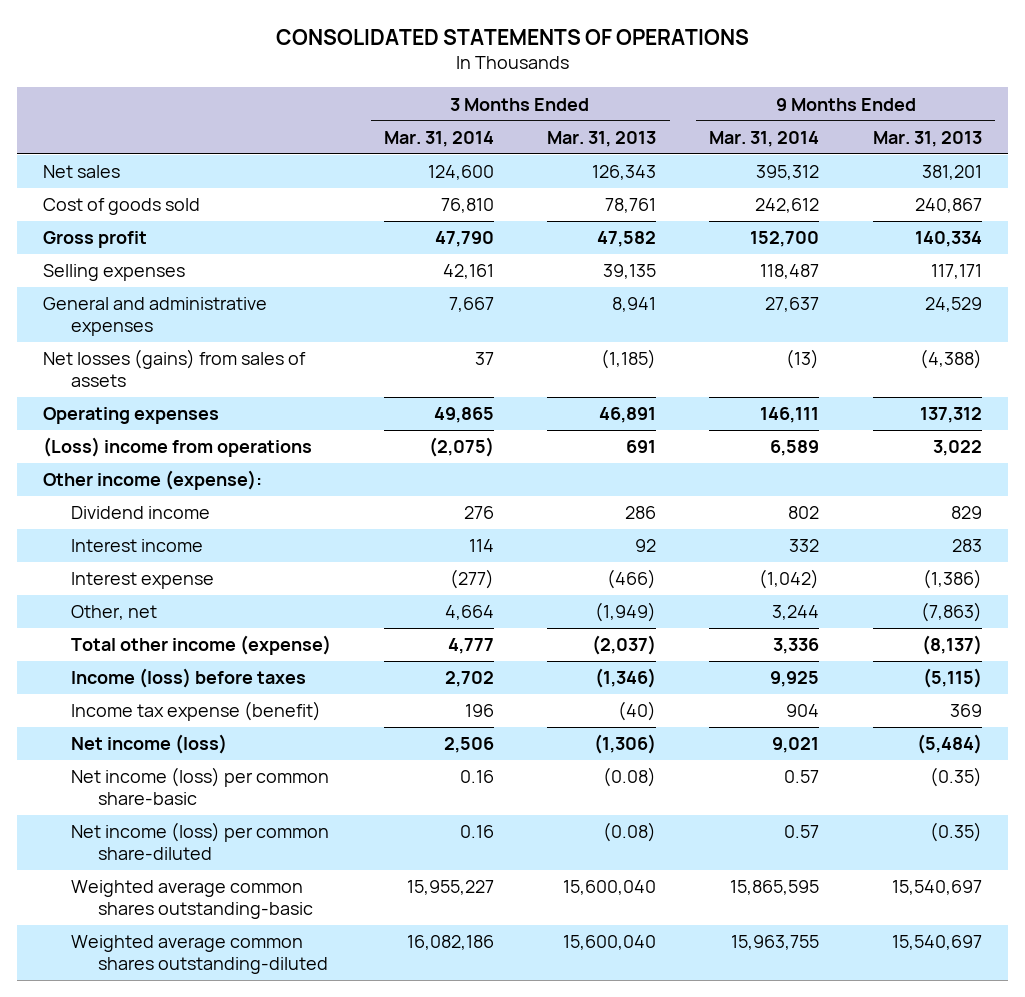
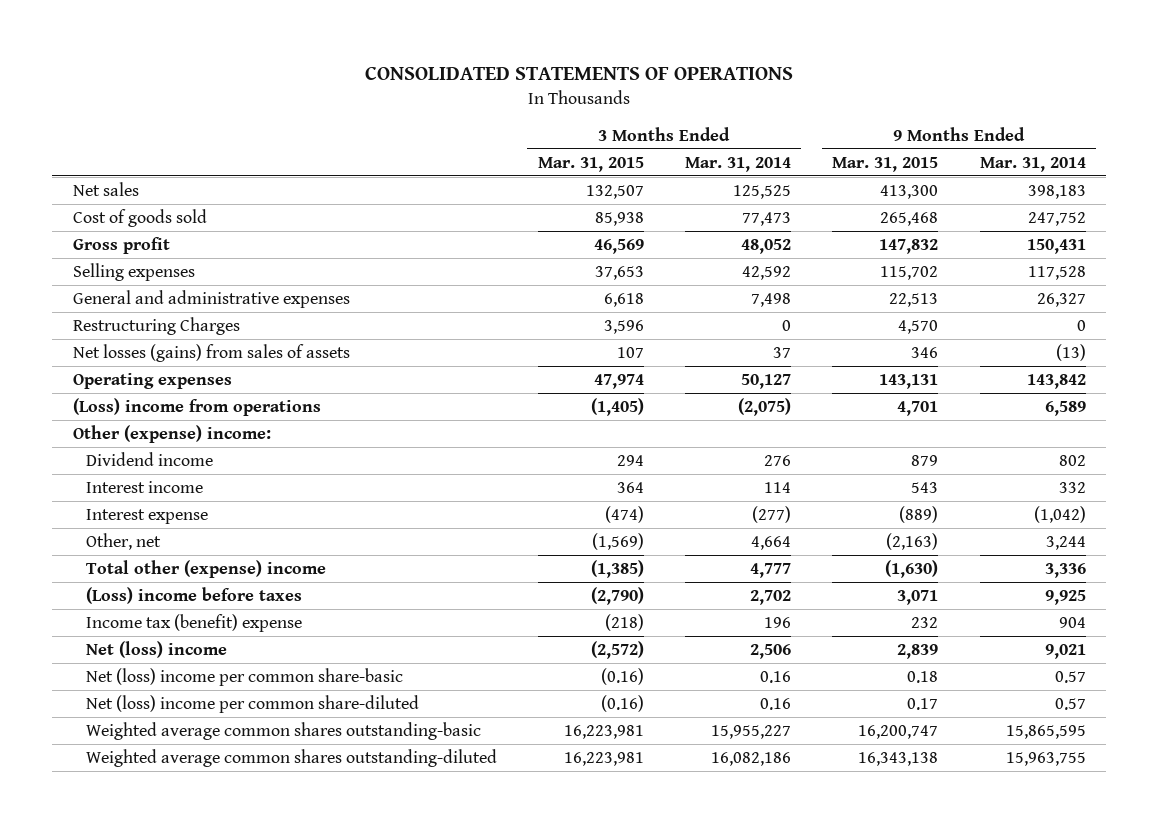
[547,130,657,147] Mar. 31, 2013 -> none
[872,130,982,147] Mar. 31, 2013 -> none
none -> [537,156,644,172] Mar. 31, 2015
none -> [832,156,939,172] Mar. 31, 2015
[427,165,494,181] 124,600 -> [733,185,792,200] 125,525
[756,165,820,181] 395,312 -> [1027,185,1086,200] 398,183
[440,198,494,214] 76,810 -> [742,212,792,227] 77,473
[755,198,820,214] 242,612 -> [1027,212,1086,227] 247,752
[434,231,494,248] 47,790 -> [741,239,792,255] 48,052
[750,231,820,248] 152,700 -> [1026,239,1086,255] 150,431
[442,264,494,280] 42,161 -> [742,266,792,281] 42,592
[760,264,820,280] 118,487 -> [1027,266,1086,281] 117,528
[448,297,494,313] 7,667 -> [751,293,792,308] 7,498
[765,297,820,313] 27,637 -> [1036,293,1086,308] 26,327
none -> [72,317,240,336] Restructuring Charges
[433,407,494,424] 49,865 -> [741,374,792,390] 50,127
[760,407,820,424] 146,111 -> [1026,374,1086,390] 143,842
[43,470,263,491] Other income (expense): -> [72,425,271,444] Other (expense) income:
[70,635,331,656] Total other income (expense) -> [85,560,326,579] Total other (expense) income
[70,668,306,689] Income (loss) before taxes -> [85,587,302,605] (Loss) income before taxes
[70,701,321,722] Income tax expense (benefit) -> [85,614,302,633] Income tax (benefit) expense
[70,734,227,755] Net income (loss) -> [85,641,227,659] Net (loss) income
[70,767,329,806] Net income (loss) per common share-basic -> [85,668,403,687] Net (loss) income per common share-basic
[70,822,329,861] Net income (loss) per common share-diluted -> [85,695,419,714] Net (loss) income per common share-diluted

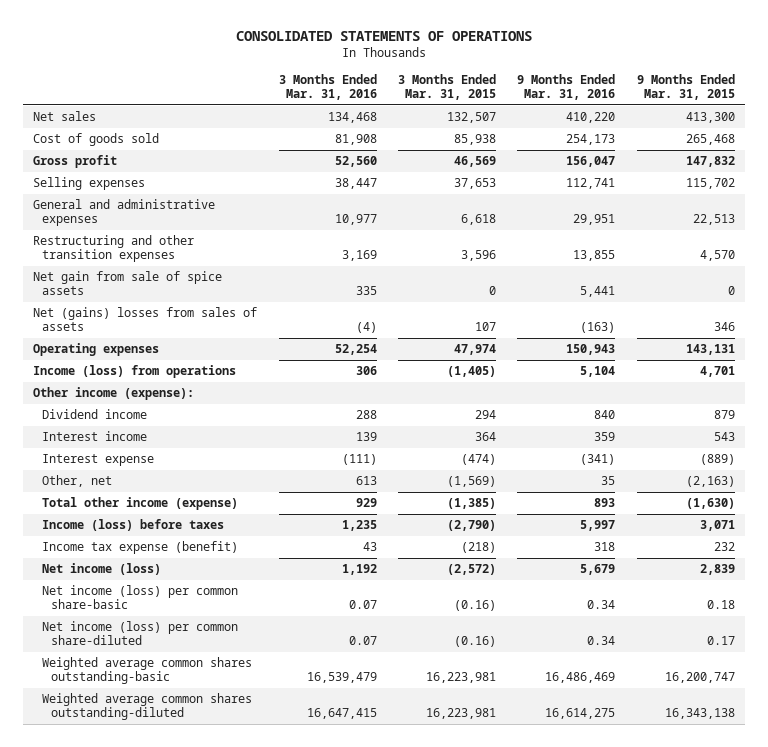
[685,156,792,172] Mar. 31, 2014 -> none
[979,156,1086,172] Mar. 31, 2014 -> none
none -> [278,74,377,101] 3 Months Ended Mar. 31, 2016
none -> [517,74,616,101] 9 Months Ended Mar. 31, 2016
[72,317,240,336] Restructuring Charges -> [33,235,195,263] Restructuring and other transition expenses
none -> [33,271,223,296] Net gain from sale of spice assets
[72,344,350,363] Net losses (gains) from sales of assets -> [33,307,258,332] Net (gains) losses from sales of assets
[72,398,321,417] (Loss) income from operations -> [33,365,237,379] Income (loss) from operations
[72,425,271,444] Other (expense) income: -> [33,387,195,401] Other income (expense):
[85,560,326,579] Total other (expense) income -> [42,497,239,511] Total other income (expense)
[85,587,302,605] (Loss) income before taxes -> [42,519,225,532] Income (loss) before taxes
[85,614,302,633] Income tax (benefit) expense -> [42,541,239,555] Income tax expense (benefit)
[85,641,227,659] Net (loss) income -> [42,563,162,576] Net income (loss)
[85,668,403,687] Net (loss) income per common share-basic -> [42,585,239,610] Net income (loss) per common share-basic
[85,695,419,714] Net (loss) income per common share-diluted -> [42,621,239,646] Net income (loss) per common share-diluted

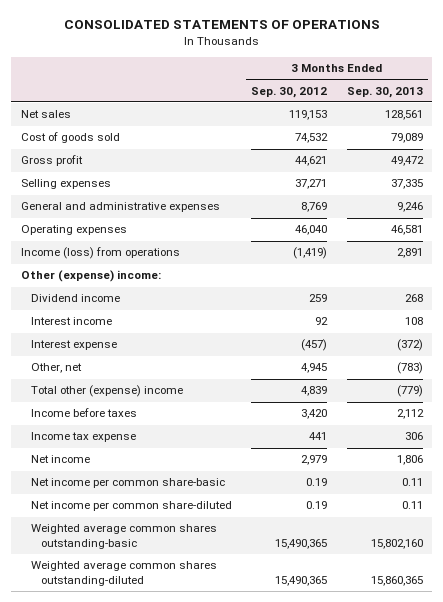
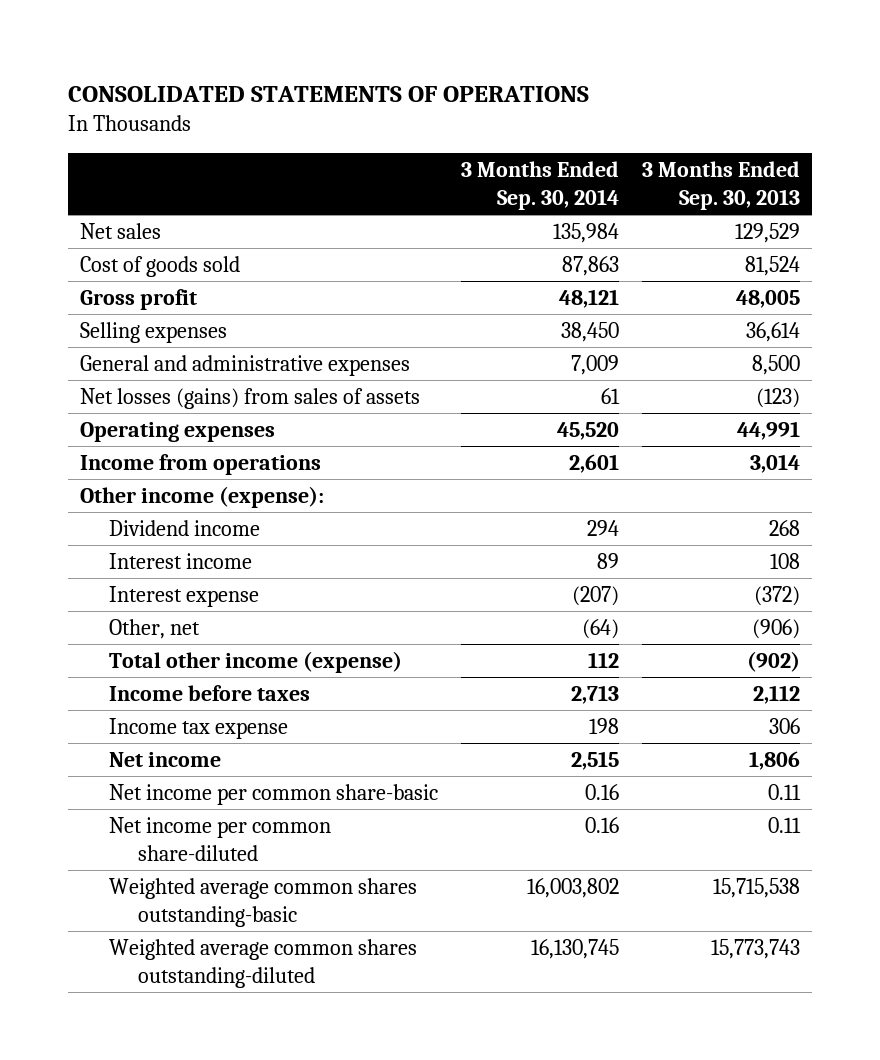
[251,86,328,98] Sep. 30, 2012 -> none
none -> [461,161,620,210] 3 Months Ended Sep. 30, 2014
[384,110,423,121] 128,561 -> [735,223,801,244] 129,529
[390,133,423,144] 79,089 -> [745,256,801,277] 81,524
[390,156,424,167] 49,472 -> [736,290,801,309] 48,005
[390,179,423,190] 37,335 -> [746,322,801,343] 36,614
[396,202,423,213] 9,246 -> [752,355,801,376] 8,500
none -> [79,388,420,410] Net losses (gains) from sales of assets
[390,225,423,236] 46,581 -> [737,421,801,441] 44,991
[20,247,180,260] Income (loss) from operations -> [79,454,321,476] Income from operations
[396,248,423,259] 2,891 -> [750,454,801,474] 3,014
[20,270,161,283] Other (expense) income: -> [79,486,324,509] Other income (expense):
[396,362,423,375] (783) -> [752,619,801,640] (906)
[30,385,183,398] Total other (expense) income -> [108,651,402,674] Total other income (expense)
[396,385,423,398] (779) -> [747,651,801,673] (902)
[370,538,423,549] 15,802,160 -> [713,878,801,899] 15,715,538
[370,575,423,586] 15,860,365 -> [711,939,801,960] 15,773,743

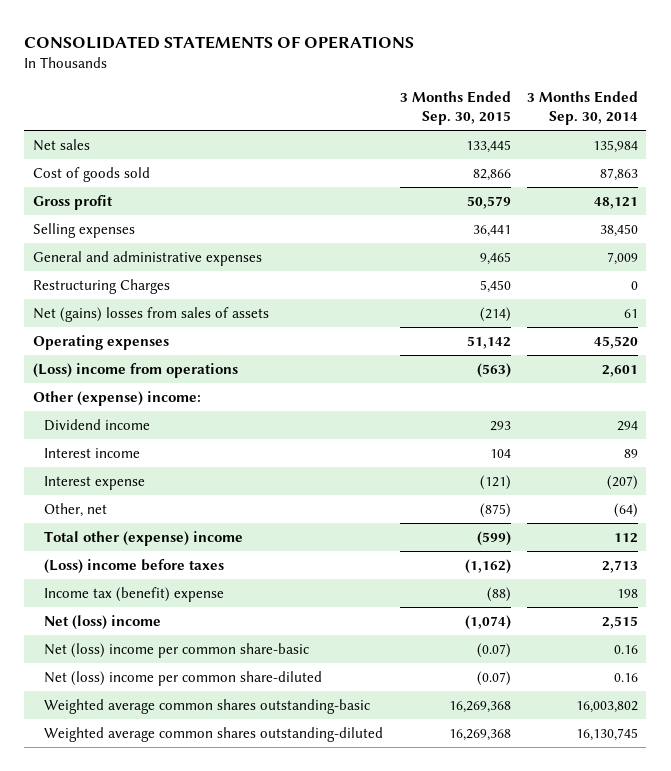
[642,161,801,210] 3 Months Ended Sep. 30, 2013 -> none
none -> [399,90,511,125] 3 Months Ended Sep. 30, 2015
none -> [32,279,170,295] Restructuring Charges
[79,388,420,410] Net losses (gains) from sales of assets -> [32,307,269,323] Net (gains) losses from sales of assets
[79,454,321,476] Income from operations -> [32,363,238,379] (Loss) income from operations
[79,486,324,509] Other income (expense): -> [32,391,201,407] Other (expense) income:
[108,651,402,674] Total other income (expense) -> [44,531,244,547] Total other (expense) income
[108,685,310,702] Income before taxes -> [44,559,225,575] (Loss) income before taxes
[108,718,288,740] Income tax expense -> [44,587,225,603] Income tax (benefit) expense
[108,752,221,768] Net income -> [44,615,162,631] Net (loss) income
[108,784,438,806] Net income per common share-basic -> [44,643,310,659] Net (loss) income per common share-basic
[108,817,331,861] Net income per common share-diluted -> [44,671,323,687] Net (loss) income per common share-diluted

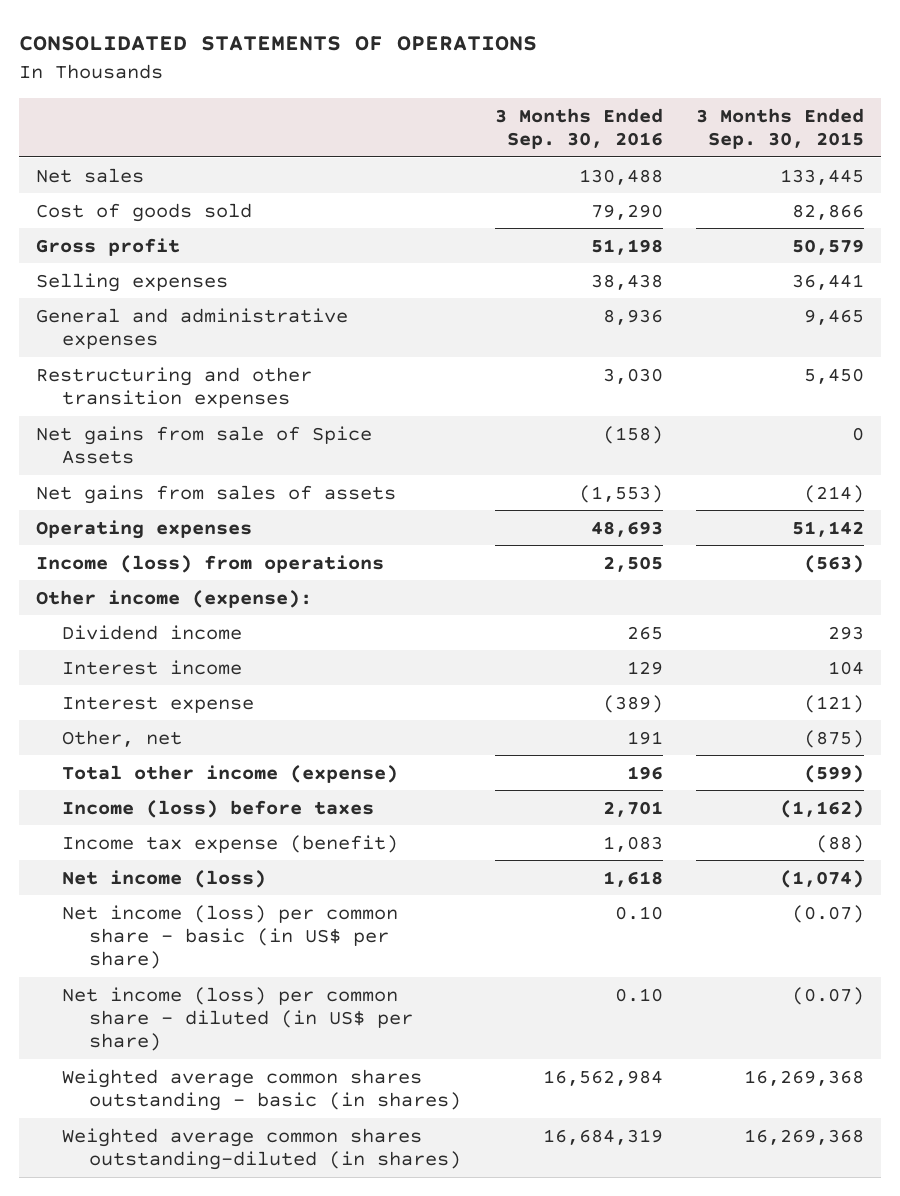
[526,90,638,125] 3 Months Ended Sep. 30, 2014 -> none
none -> [494,107,663,150] 3 Months Ended Sep. 30, 2016
[32,279,170,295] Restructuring Charges -> [35,366,312,409] Restructuring and other transition expenses
none -> [35,425,372,465] Net gains from sale of Spice Assets
[32,307,269,323] Net (gains) losses from sales of assets -> [35,484,396,504] Net gains from sales of assets
[32,363,238,379] (Loss) income from operations -> [35,554,384,573] Income (loss) from operations
[32,391,201,407] Other (expense) income: -> [35,589,312,608] Other income (expense):
[44,531,244,547] Total other (expense) income -> [62,764,399,783] Total other income (expense)
[44,559,225,575] (Loss) income before taxes -> [62,799,375,818] Income (loss) before taxes
[44,587,225,603] Income tax (benefit) expense -> [62,834,399,853] Income tax expense (benefit)
[44,615,162,631] Net (loss) income -> [62,869,267,888] Net income (loss)
[44,643,310,659] Net (loss) income per common share-basic -> [62,904,399,970] Net income (loss) per common share - basic (in US$ per share)
[44,671,323,687] Net (loss) income per common share-diluted -> [62,986,414,1052] Net income (loss) per common share - diluted (in US$ per share)
[44,699,371,715] Weighted average common shares outstanding-basic -> [62,1068,462,1112] Weighted average common shares outstanding - basic (in shares)
[44,727,384,743] Weighted average common shares outstanding-diluted -> [62,1127,462,1171] Weighted average common shares outstanding-diluted (in shares)

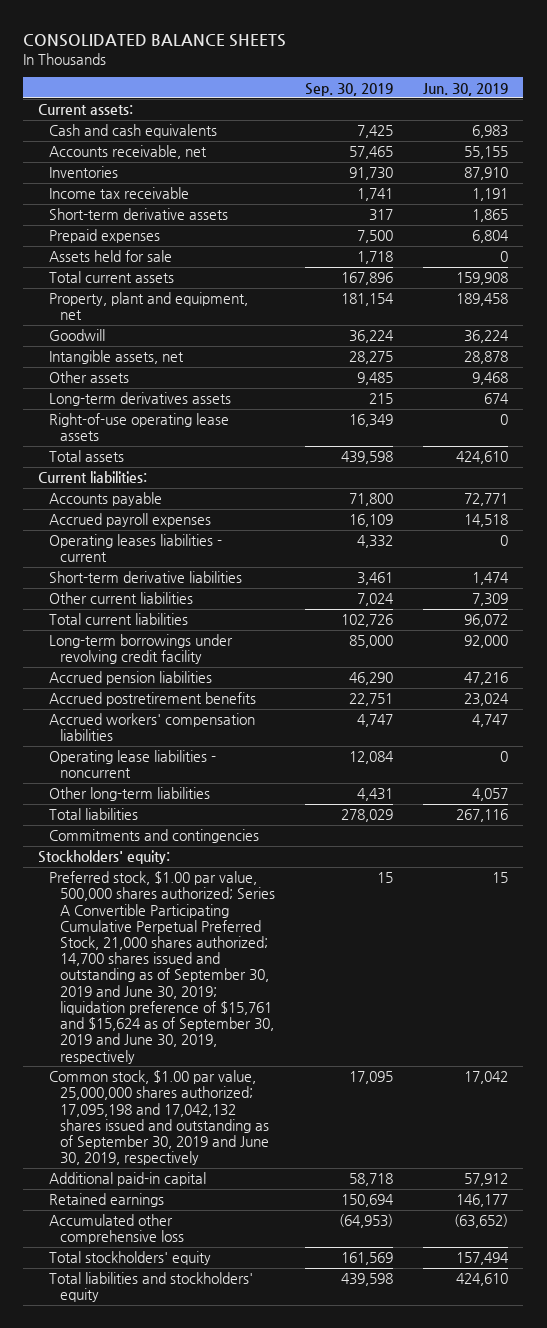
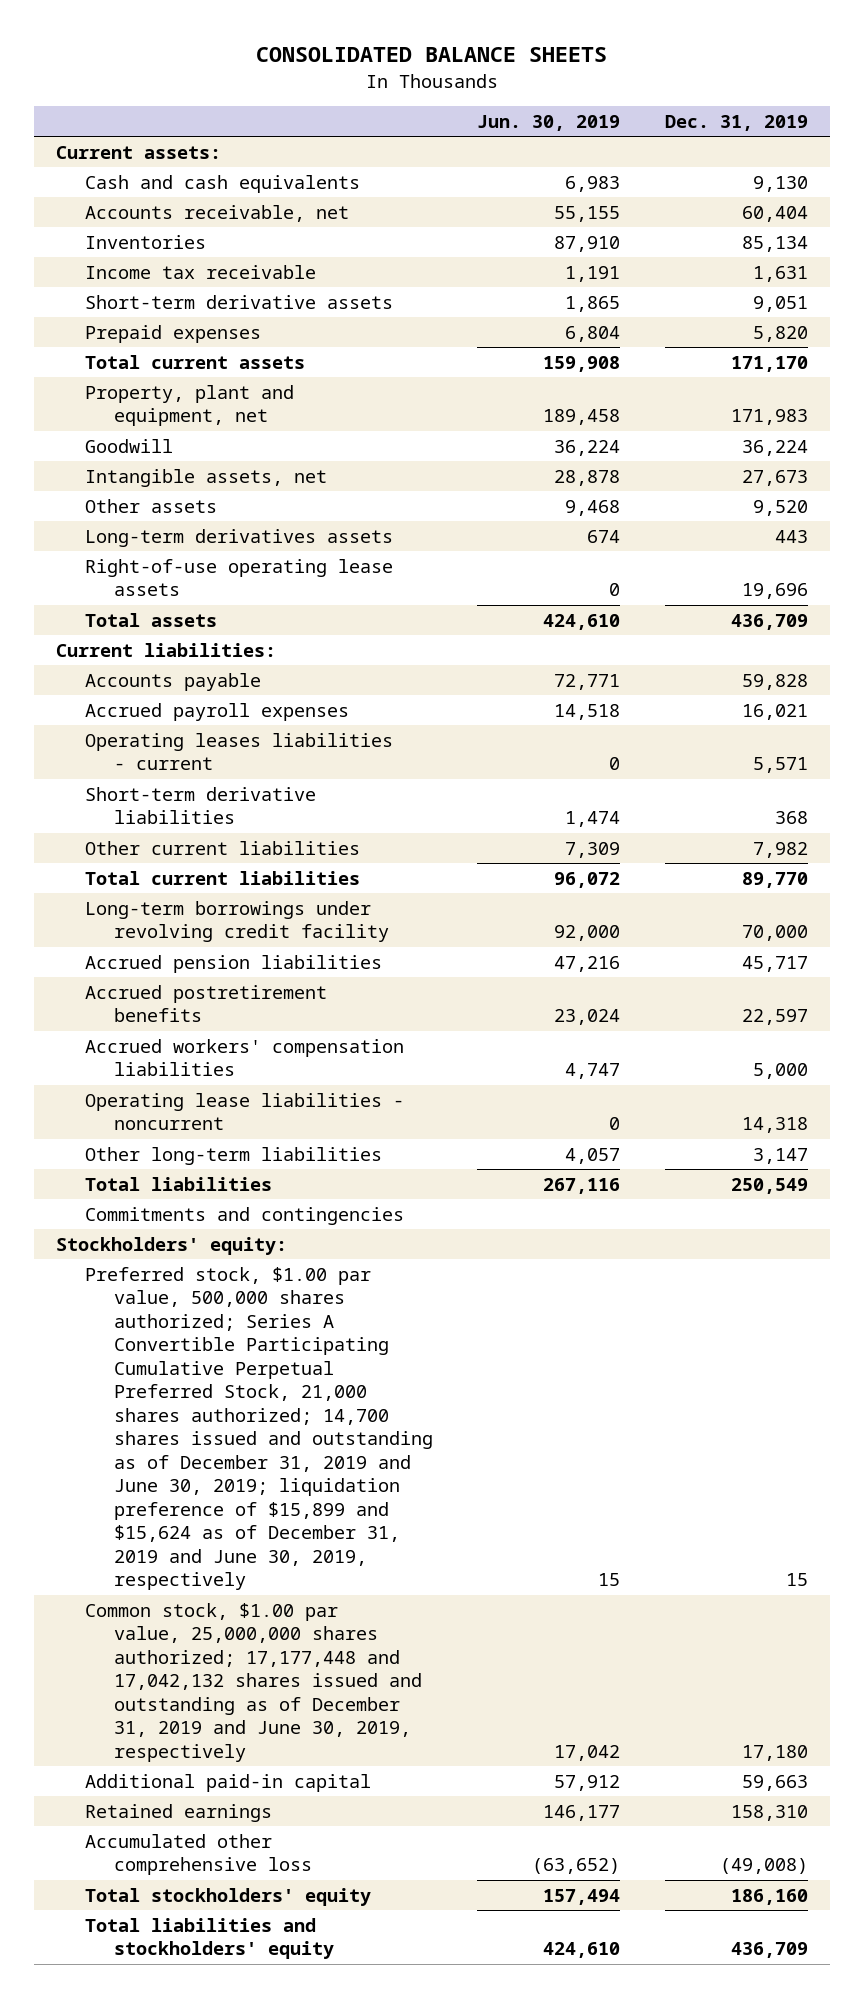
[305,82,394,96] Sep. 30, 2019 -> none
none -> [664,115,808,132] Dec. 31, 2019
[49,250,173,263] Assets held for sale -> none
[49,871,275,1064] Preferred stock, $1.00 par value, 500,000 shares authorized; Series A Convertible Participating Cumulative Perpetual Preferred Stock, 21,000 shares authorized; 14,700 shares issued and outstanding as of September 30, 2019 and June 30, 2019; liquidation preference of $15,761 and $15,624 as of September 30, 2019 and June 30, 2019, respectively -> [84,1266,433,1591] Preferred stock, $1.00 par value, 500,000 shares authorized; Series A Convertible Participating Cumulative Perpetual Preferred Stock, 21,000 shares authorized; 14,700 shares issued and outstanding as of December 31, 2019 and June 30, 2019; liquidation preference of $15,899 and $15,624 as of December 31, 2019 and June 30, 2019, respectively
[49,1070,269,1166] Common stock, $1.00 par value, 25,000,000 shares authorized; 17,095,198 and 17,042,132 shares issued and outstanding as of September 30, 2019 and June 30, 2019, respectively -> [84,1602,422,1762] Common stock, $1.00 par value, 25,000,000 shares authorized; 17,177,448 and 17,042,132 shares issued and outstanding as of December 31, 2019 and June 30, 2019, respectively

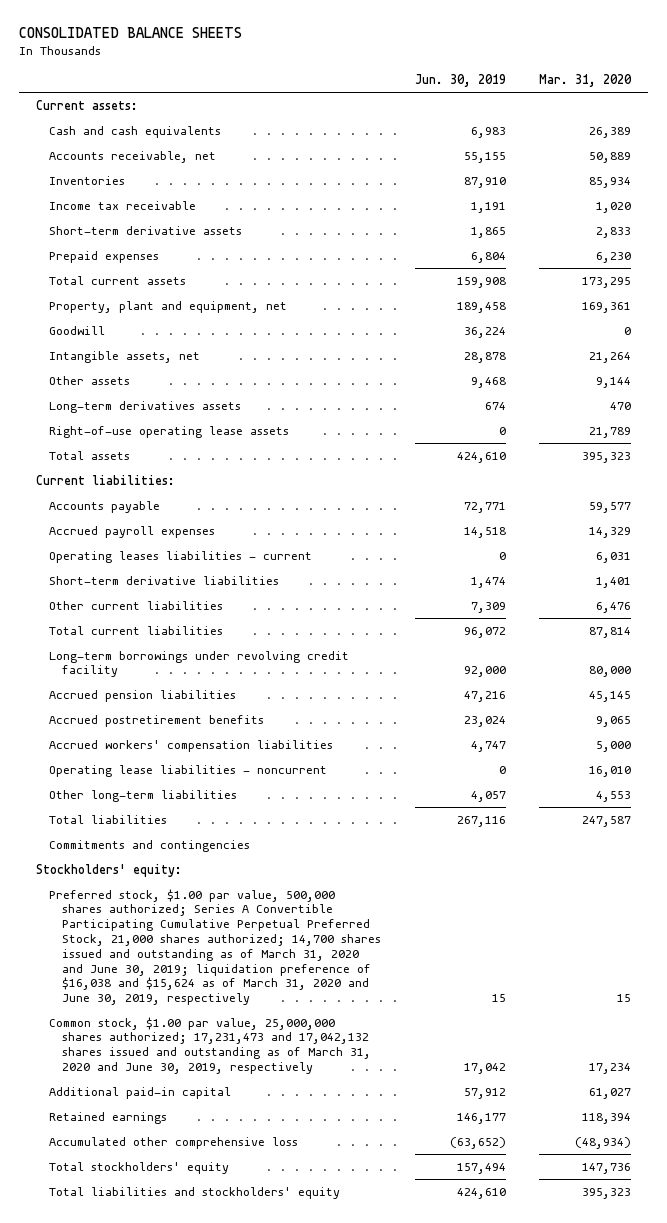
[664,115,808,132] Dec. 31, 2019 -> none
none -> [538,74,632,88] Mar. 31, 2020
[84,1266,433,1591] Preferred stock, $1.00 par value, 500,000 shares authorized; Series A Convertible Participating Cumulative Perpetual Preferred Stock, 21,000 shares authorized; 14,700 shares issued and outstanding as of December 31, 2019 and June 30, 2019; liquidation preference of $15,899 and $15,624 as of December 31, 2019 and June 30, 2019, respectively -> [48,888,382,1006] Preferred stock, $1.00 par value, 500,000 shares authorized; Series A Convertible Participating Cumulative Perpetual Preferred Stock, 21,000 shares authorized; 14,700 shares issued and outstanding as of March 31, 2020 and June 30, 2019; liquidation preference of $16,038 and $15,624 as of March 31, 2020 and June 30, 2019, respectively
[84,1602,422,1762] Common stock, $1.00 par value, 25,000,000 shares authorized; 17,177,448 and 17,042,132 shares issued and outstanding as of December 31, 2019 and June 30, 2019, respectively -> [48,1016,372,1075] Common stock, $1.00 par value, 25,000,000 shares authorized; 17,231,473 and 17,042,132 shares issued and outstanding as of March 31, 2020 and June 30, 2019, respectively

